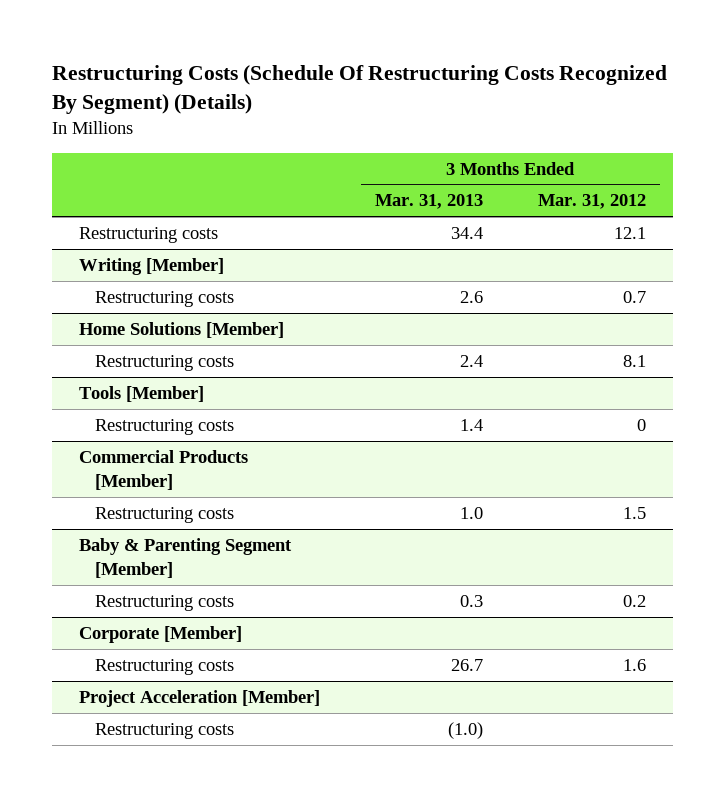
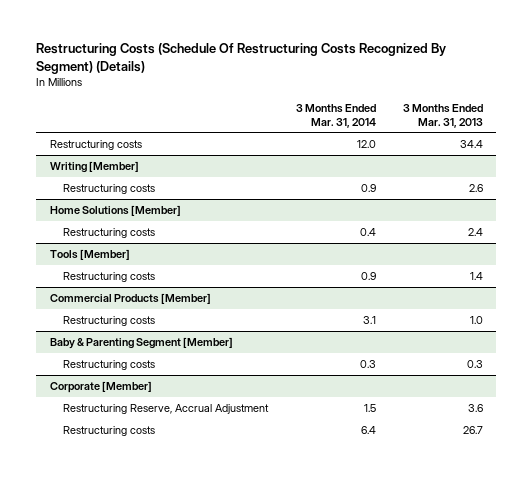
[537,194,646,210] Mar. 31, 2012 -> none
none -> [295,103,376,128] 3 Months Ended Mar. 31, 2014
none -> [63,403,270,414] Restructuring Reserve, Accrual Adjustment
[79,689,321,707] Project Acceleration [Member] -> none
[95,722,235,739] Restructuring costs -> none

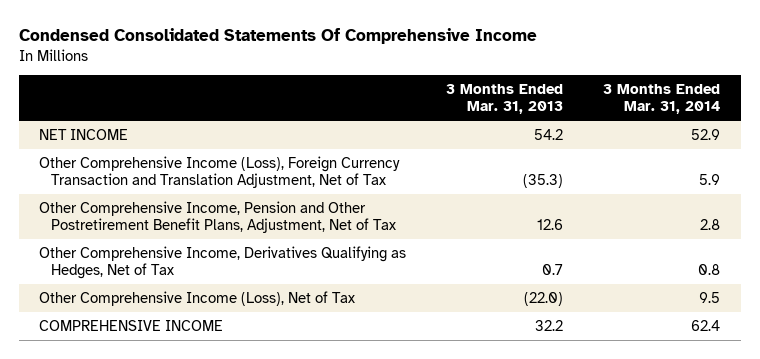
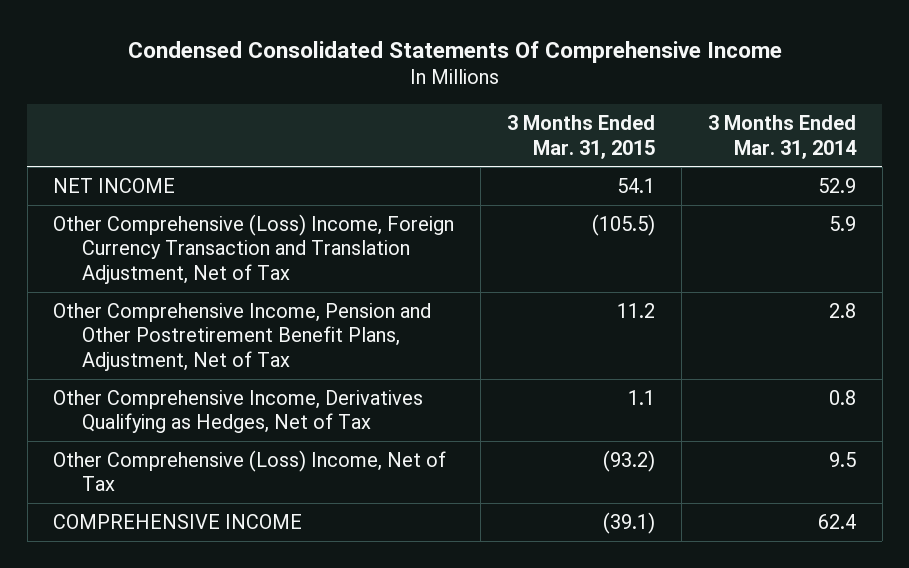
[446,83,564,114] 3 Months Ended Mar. 31, 2013 -> none
none -> [507,115,656,159] 3 Months Ended Mar. 31, 2015
[39,156,401,189] Other Comprehensive Income (Loss), Foreign Currency Transaction and Translation Adjustment, Net of Tax -> [53,213,455,284] Other Comprehensive (Loss) Income, Foreign Currency Transaction and Translation Adjustment, Net of Tax
[39,291,356,307] Other Comprehensive Income (Loss), Net of Tax -> [53,449,447,492] Other Comprehensive (Loss) Income, Net of Tax

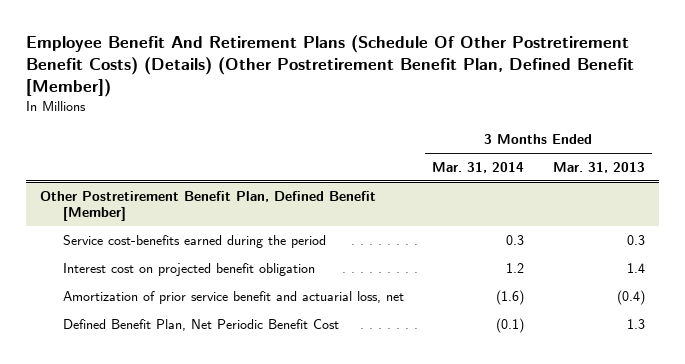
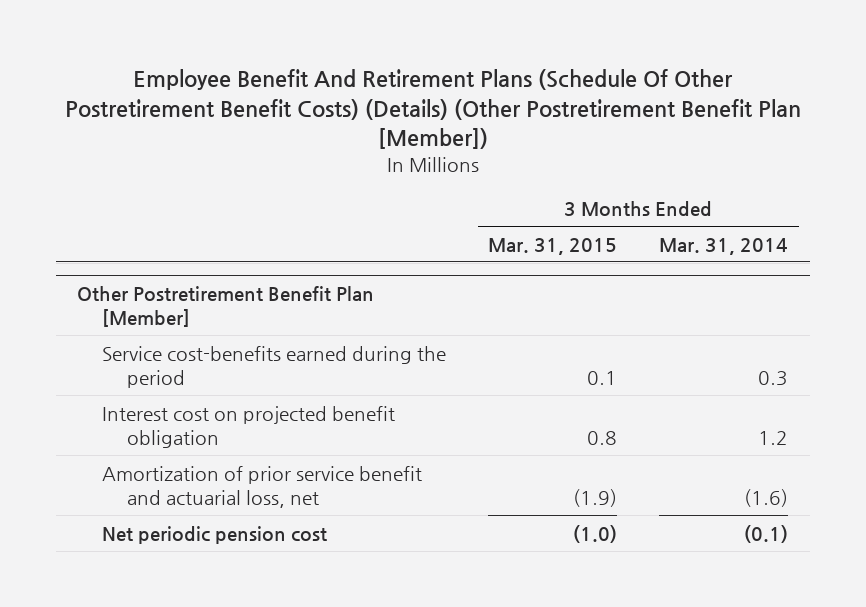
[25,34,634,98] Employee Benefit And Retirement Plans (Schedule Of Other Postretirement Benefit Costs) (Details) (Other Postretirement Benefit Plan, Defined Benefit [Member]) -> [64,68,801,150] Employee Benefit And Retirement Plans (Schedule Of Other Postretirement Benefit Costs) (Details) (Other Postretirement Benefit Plan [Member])
[552,161,645,173] Mar. 31, 2013 -> none
none -> [488,237,618,255] Mar. 31, 2015
[40,190,377,222] Other Postretirement Benefit Plan, Defined Benefit [Member] -> [77,285,375,327] Other Postretirement Benefit Plan [Member]
[62,318,339,331] Defined Benefit Plan, Net Periodic Benefit Cost -> [102,525,328,544] Net periodic pension cost

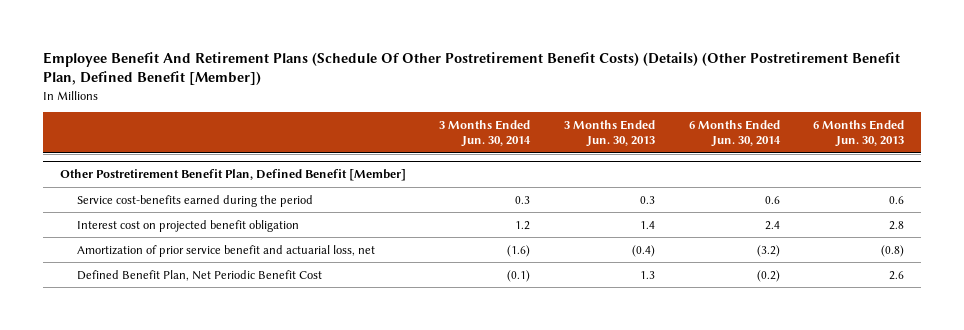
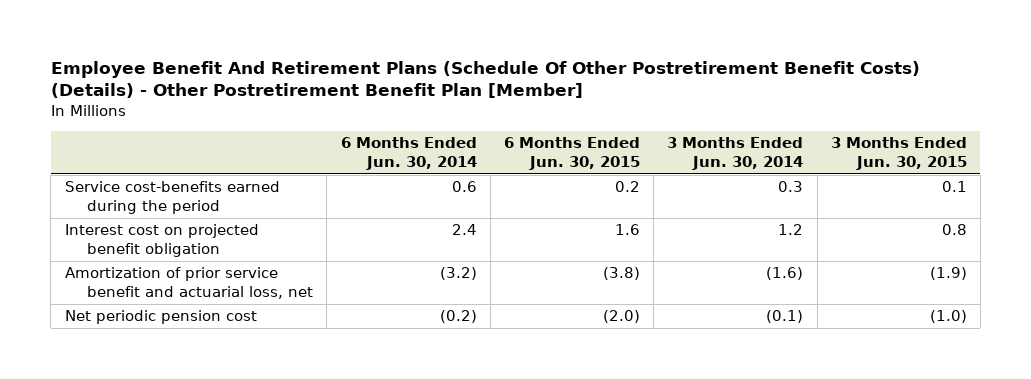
[42,51,900,86] Employee Benefit And Retirement Plans (Schedule Of Other Postretirement Benefit Costs) (Details) (Other Postretirement Benefit Plan, Defined Benefit [Member]) -> [50,60,920,99] Employee Benefit And Retirement Plans (Schedule Of Other Postretirement Benefit Costs) (Details) - Other Postretirement Benefit Plan [Member]
[564,119,656,148] 3 Months Ended Jun. 30, 2013 -> none
[813,119,905,148] 6 Months Ended Jun. 30, 2013 -> none
none -> [503,137,640,170] 6 Months Ended Jun. 30, 2015
none -> [830,137,967,170] 3 Months Ended Jun. 30, 2015
[59,169,406,182] Other Postretirement Benefit Plan, Defined Benefit [Member] -> none
[76,269,322,281] Defined Benefit Plan, Net Periodic Benefit Cost -> [64,310,257,325] Net periodic pension cost

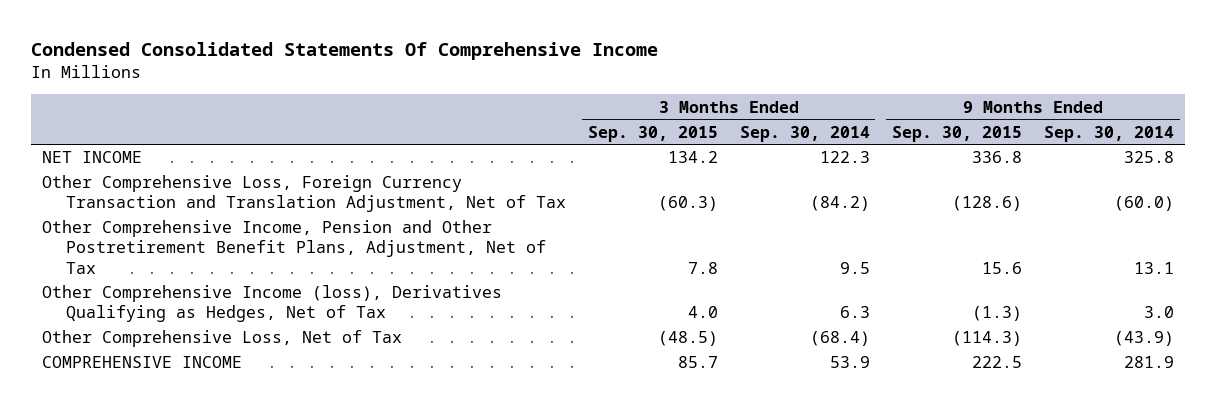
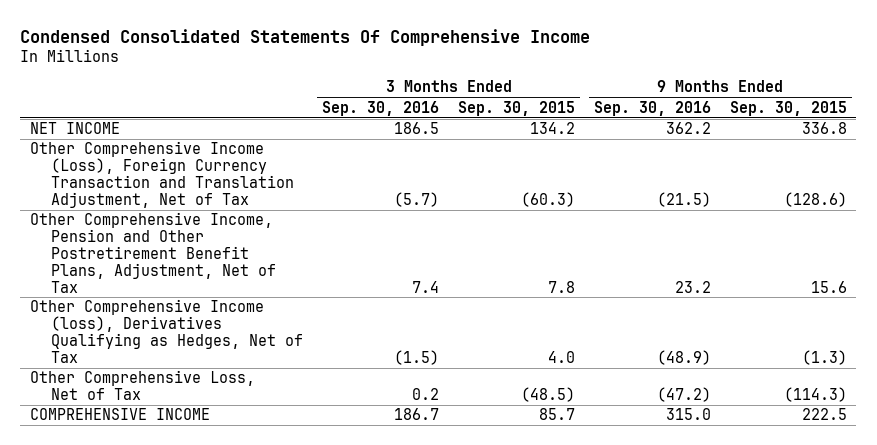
[739,125,870,142] Sep. 30, 2014 -> none
[1044,125,1175,142] Sep. 30, 2014 -> none
none -> [322,100,440,116] Sep. 30, 2016
none -> [594,100,712,116] Sep. 30, 2016
[41,175,566,213] Other Comprehensive Loss, Foreign Currency Transaction and Translation Adjustment, Net of Tax -> [29,141,295,208] Other Comprehensive Income (Loss), Foreign Currency Transaction and Translation Adjustment, Net of Tax

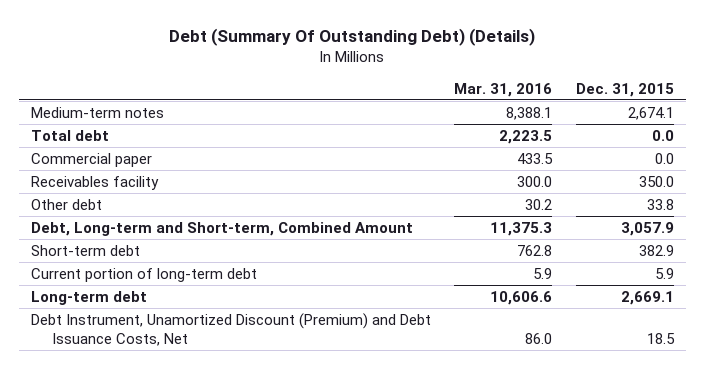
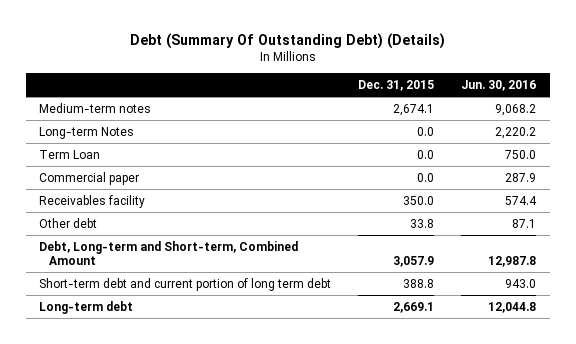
[454,82,553,97] Mar. 31, 2016 -> none
none -> [461,80,537,92] Jun. 30, 2016
[30,129,109,141] Total debt -> [39,126,135,139] Long-term Notes
none -> [39,149,101,159] Term Loan
[30,267,257,282] Current portion of long-term debt -> none
[30,244,140,256] Short-term debt -> [39,277,332,291] Short-term debt and current portion of long term debt
[639,244,675,256] 382.9 -> [403,278,435,288] 388.8
[30,312,431,346] Debt Instrument, Unamortized Discount (Premium) and Debt Issuance Costs, Net -> none

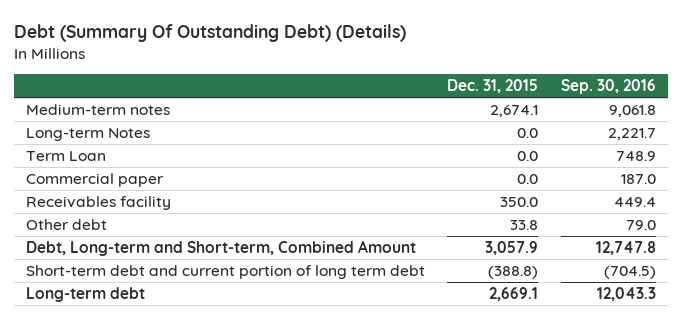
[461,80,537,92] Jun. 30, 2016 -> none
none -> [561,78,657,94] Sep. 30, 2016
[403,278,435,288] 388.8 -> [488,266,539,280] (388.8)

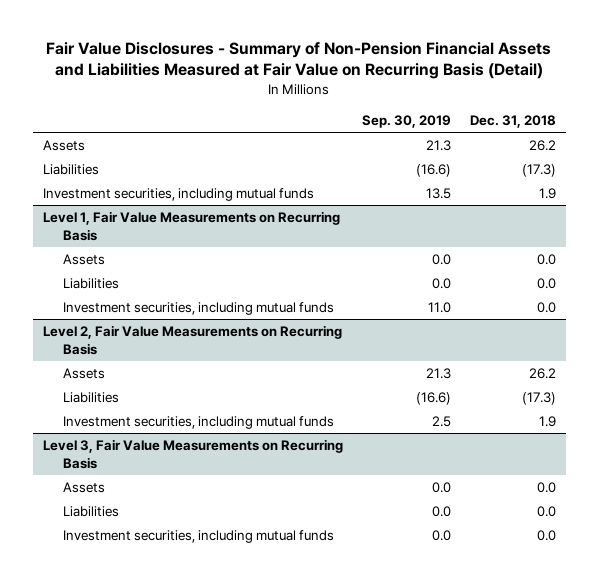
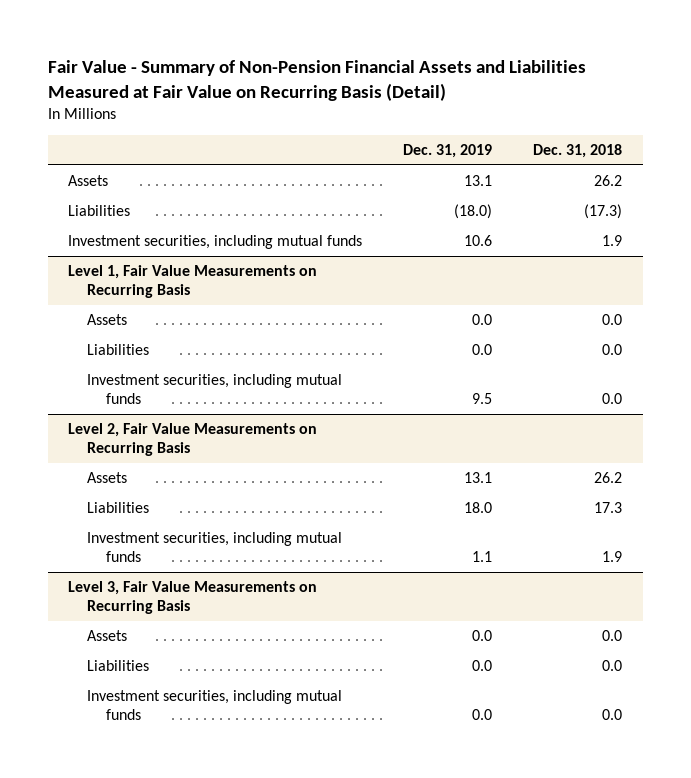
[46,42,552,80] Fair Value Disclosures - Summary of Non-Pension Financial Assets and Liabilities Measured at Fair Value on Recurring Basis (Detail) -> [47,59,586,101] Fair Value - Summary of Non-Pension Financial Assets and Liabilities Measured at Fair Value on Recurring Basis (Detail)
[361,114,451,128] Sep. 30, 2019 -> none
none -> [403,144,493,159] Dec. 31, 2019
[521,392,556,406] (17.3) -> [594,501,623,513] 17.3

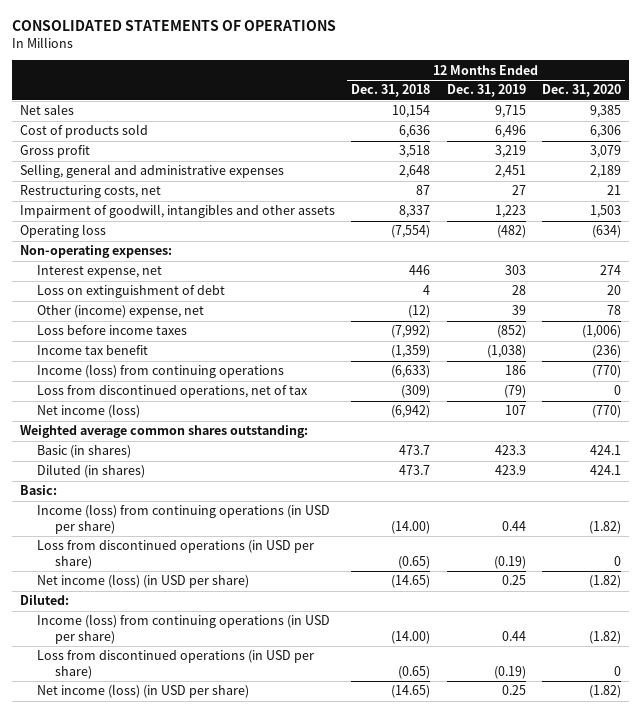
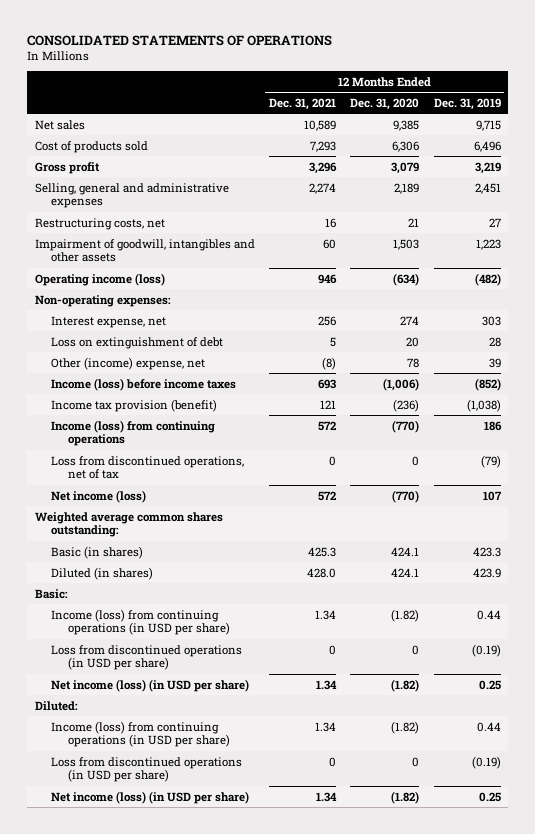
[351,84,431,98] Dec. 31, 2018 -> none
none -> [268,97,336,110] Dec. 31, 2021
[20,224,107,239] Operating loss -> [34,272,165,286] Operating income (loss)
[37,325,188,336] Loss before income taxes -> [51,377,237,391] Income (loss) before income taxes
[37,345,149,356] Income tax benefit -> [51,398,218,412] Income tax provision (benefit)

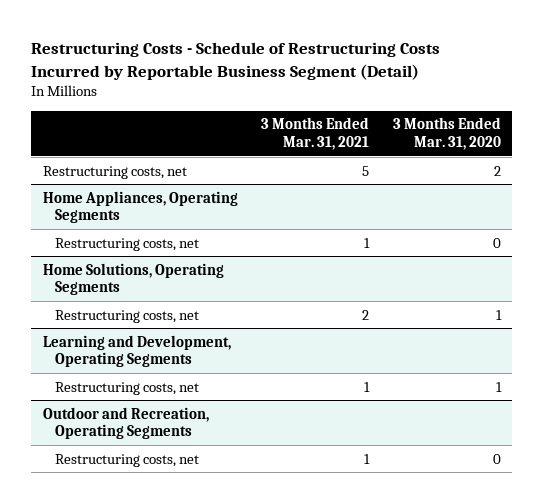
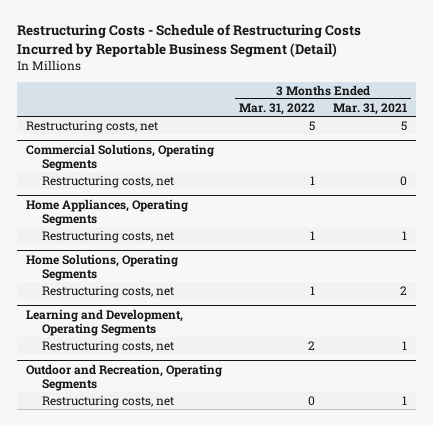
[392,117,501,150] 3 Months Ended Mar. 31, 2020 -> none
none -> [239,102,316,115] Mar. 31, 2022
none -> [25,143,214,171] Commercial Solutions, Operating Segments
none -> [42,174,175,188] Restructuring costs, net

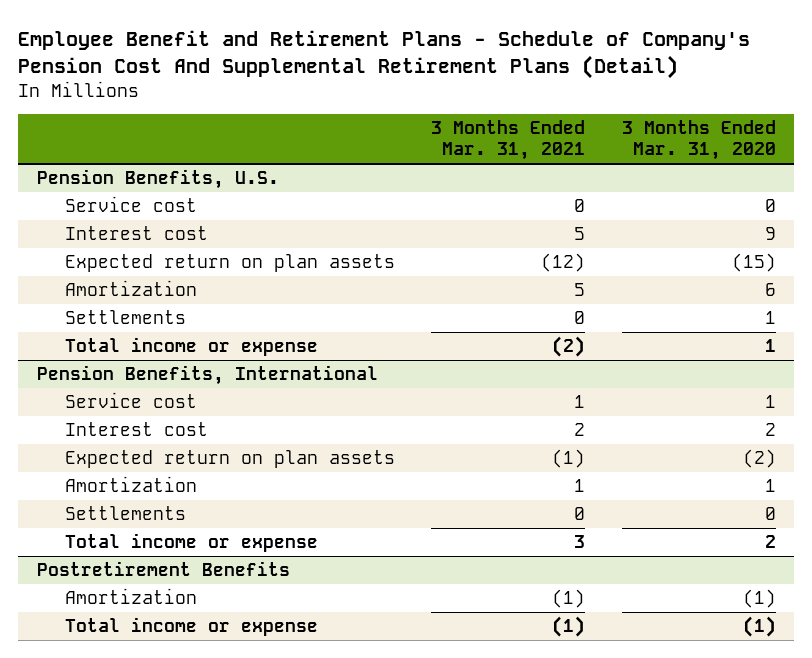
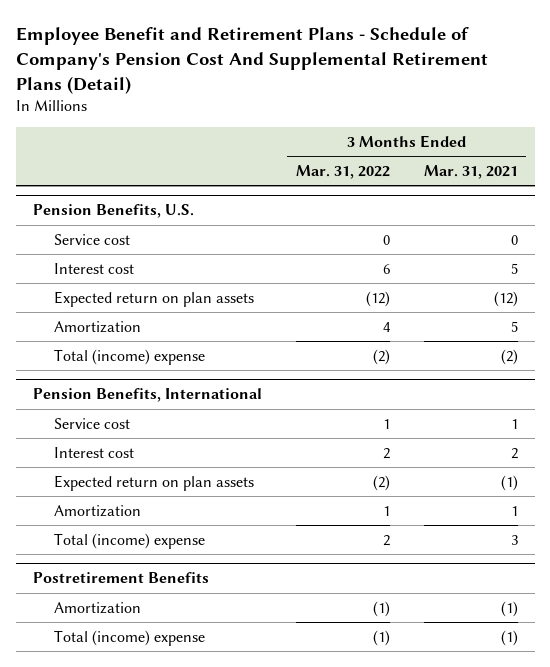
[621,120,776,161] 3 Months Ended Mar. 31, 2020 -> none
none -> [295,164,390,179] Mar. 31, 2022
[64,310,186,325] Settlements -> none
[64,337,318,357] Total income or expense -> [54,348,206,365] Total (income) expense
[64,506,186,521] Settlements -> none
[64,533,318,553] Total income or expense -> [54,532,206,549] Total (income) expense
[64,617,318,637] Total income or expense -> [54,629,206,646] Total (income) expense

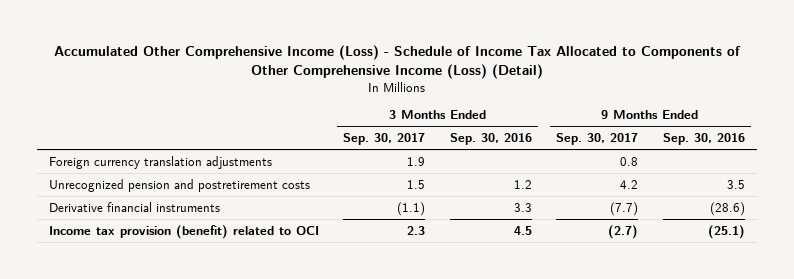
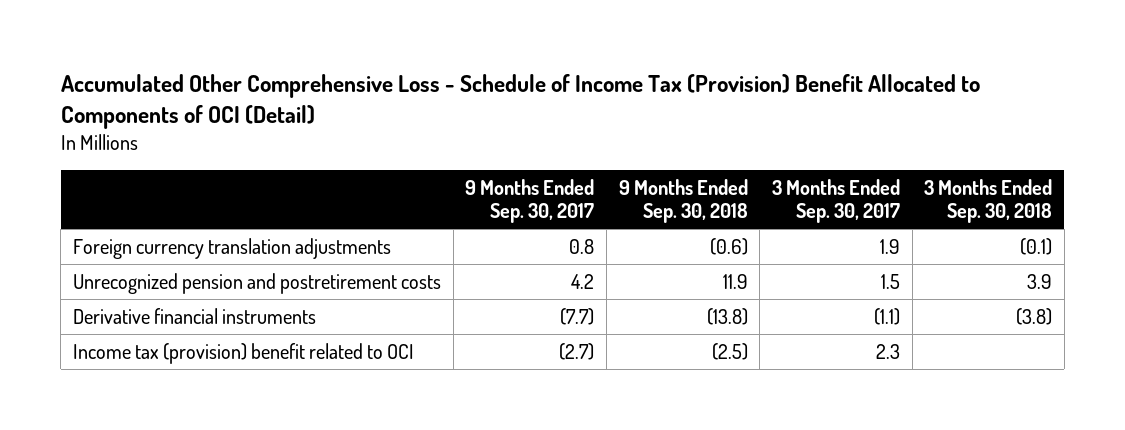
[53,44,741,79] Accumulated Other Comprehensive Income (Loss) - Schedule of Income Tax Allocated to Components of Other Comprehensive Income (Loss) (Detail) -> [60,73,980,129] Accumulated Other Comprehensive Loss - Schedule of Income Tax (Provision) Benefit Allocated to Components of OCI (Detail)
[449,133,532,146] Sep. 30, 2016 -> none
[662,133,745,146] Sep. 30, 2016 -> none
none -> [618,178,748,224] 9 Months Ended Sep. 30, 2018
none -> [924,178,1053,224] 3 Months Ended Sep. 30, 2018
[49,224,320,239] Income tax provision (benefit) related to OCI -> [73,342,415,364] Income tax (provision) benefit related to OCI

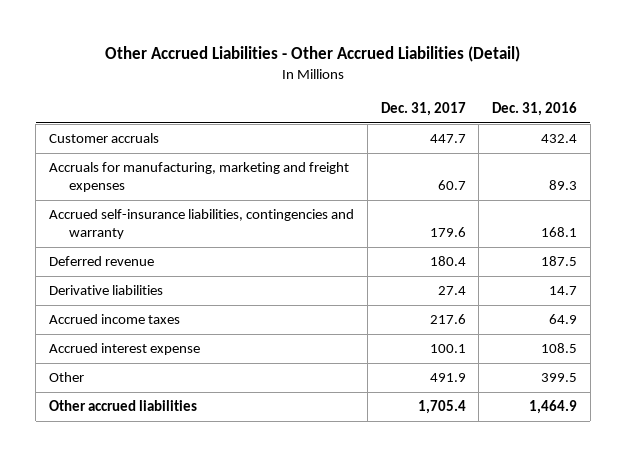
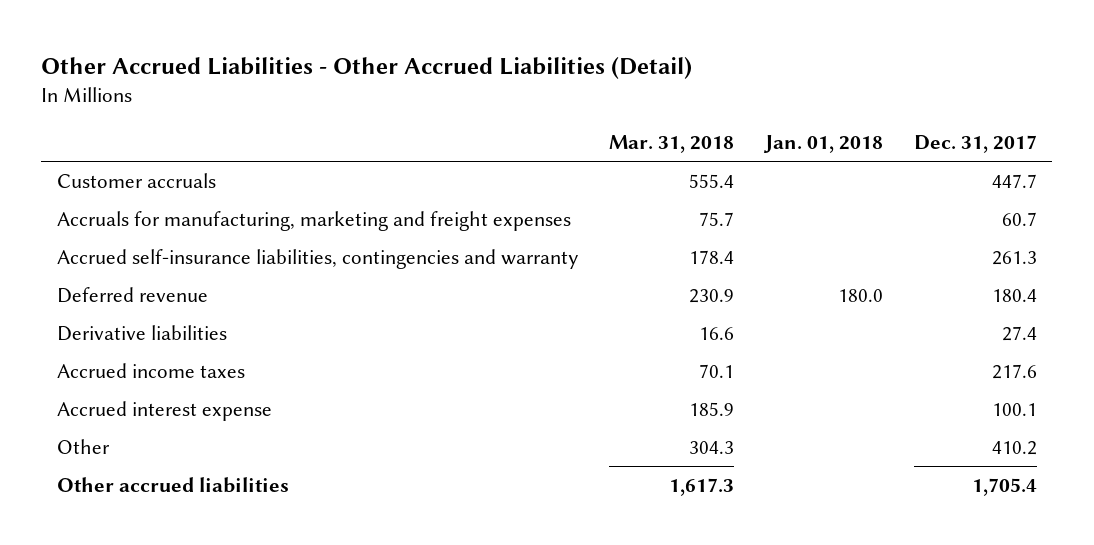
[492,102,578,117] Dec. 31, 2016 -> none
none -> [609,135,735,154] Mar. 31, 2018
none -> [763,135,884,154] Jan. 01, 2018
[429,227,466,238] 179.6 -> [991,250,1037,265] 261.3
[429,373,466,383] 491.9 -> [991,440,1037,455] 410.2

